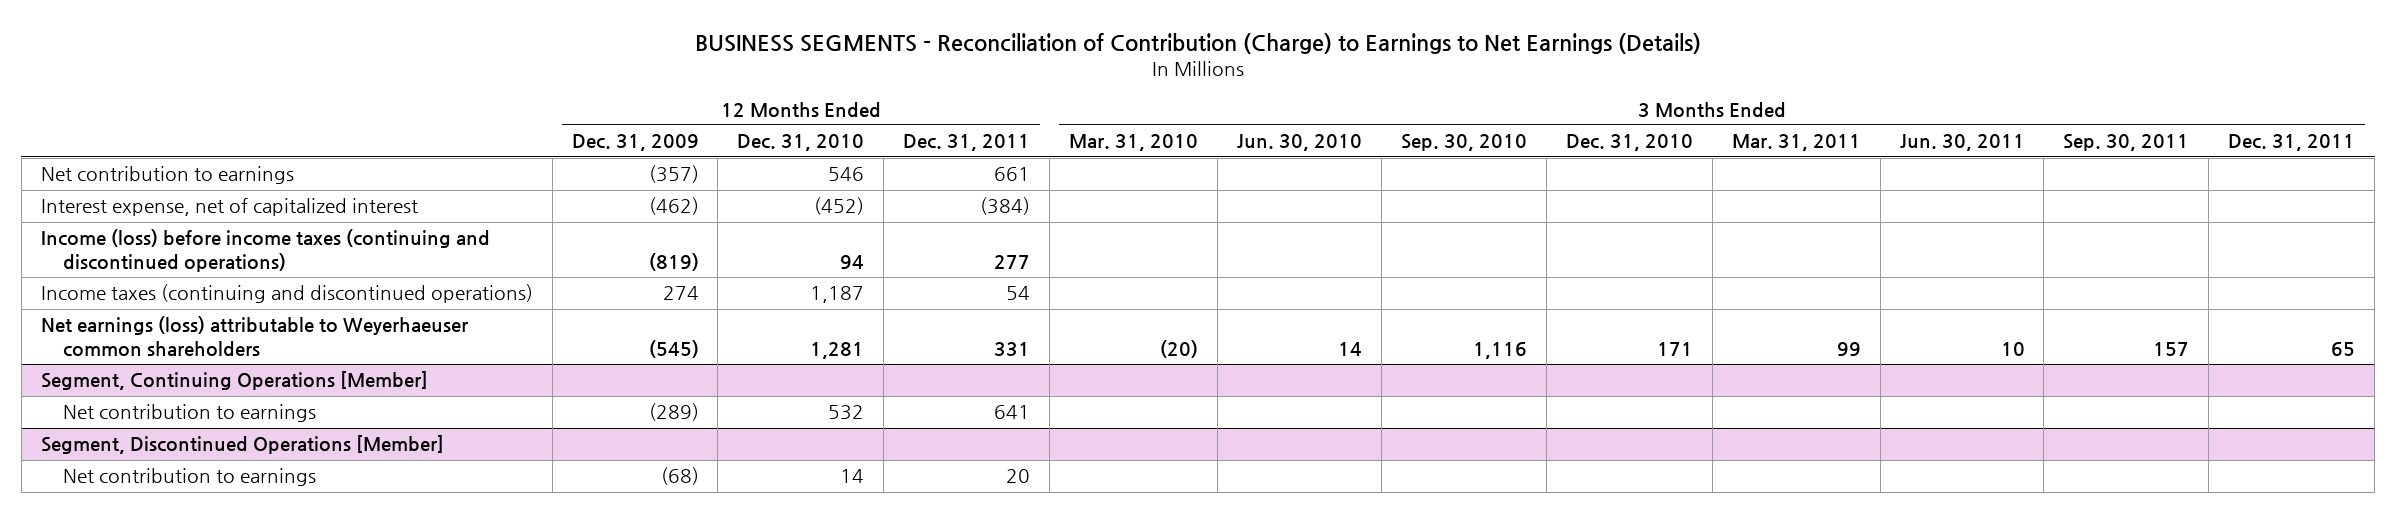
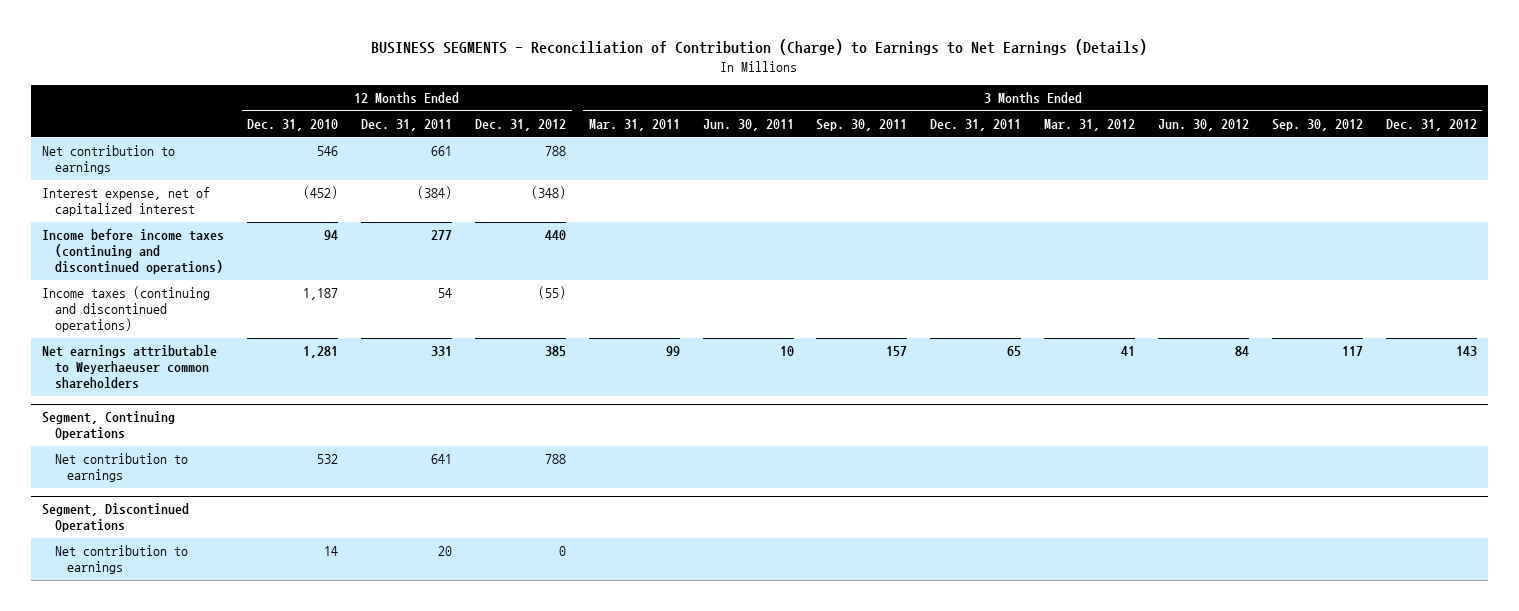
[571,134,699,152] Dec. 31, 2009 -> none
[1069,134,1199,152] Mar. 31, 2010 -> none
[1237,134,1363,152] Jun. 30, 2010 -> none
[1400,134,1527,152] Sep. 30, 2010 -> none
[1565,134,1693,152] Dec. 31, 2010 -> none
none -> [474,118,566,131] Dec. 31, 2012
none -> [1044,118,1136,131] Mar. 31, 2012
none -> [1157,118,1249,131] Jun. 30, 2012
none -> [1271,118,1363,131] Sep. 30, 2012
none -> [1385,118,1477,131] Dec. 31, 2012
[40,229,490,272] Income (loss) before income taxes (continuing and discontinued operations) -> [42,229,225,275] Income before income taxes (continuing and discontinued operations)
[40,316,468,357] Net earnings (loss) attributable to Weyerhaeuser common shareholders -> [42,345,218,389] Net earnings attributable to Weyerhaeuser common shareholders
[40,371,428,391] Segment, Continuing Operations [Member] -> [42,411,176,441] Segment, Continuing Operations
[40,435,444,455] Segment, Discontinued Operations [Member] -> [42,503,190,533] Segment, Discontinued Operations

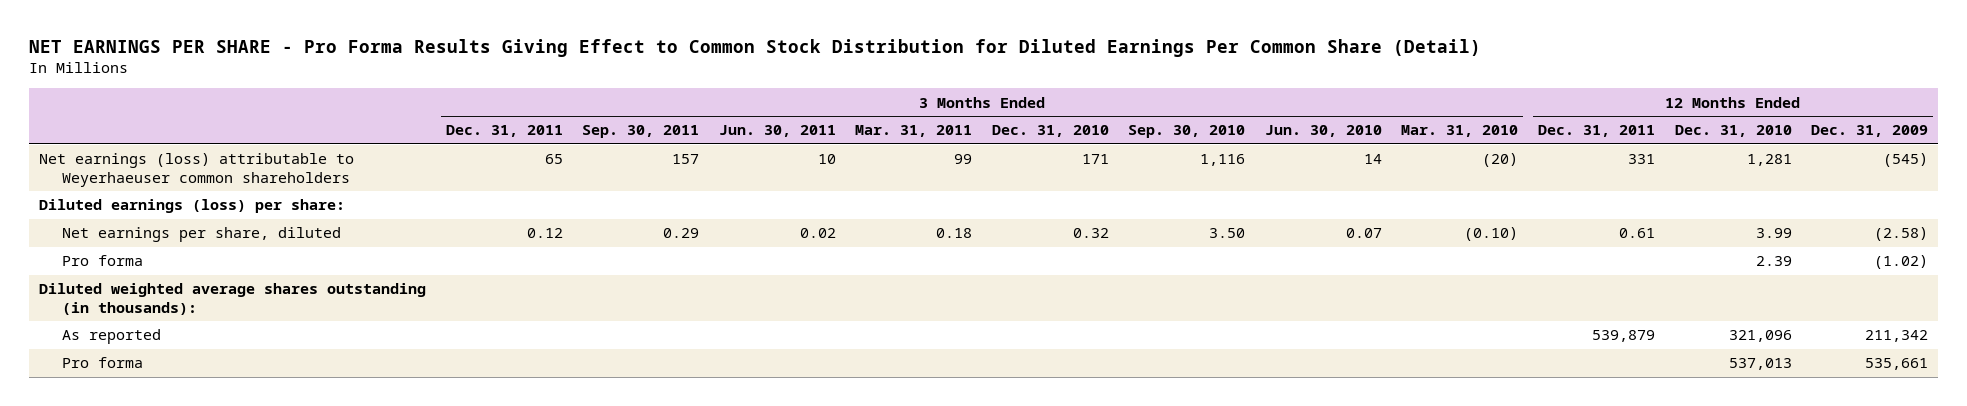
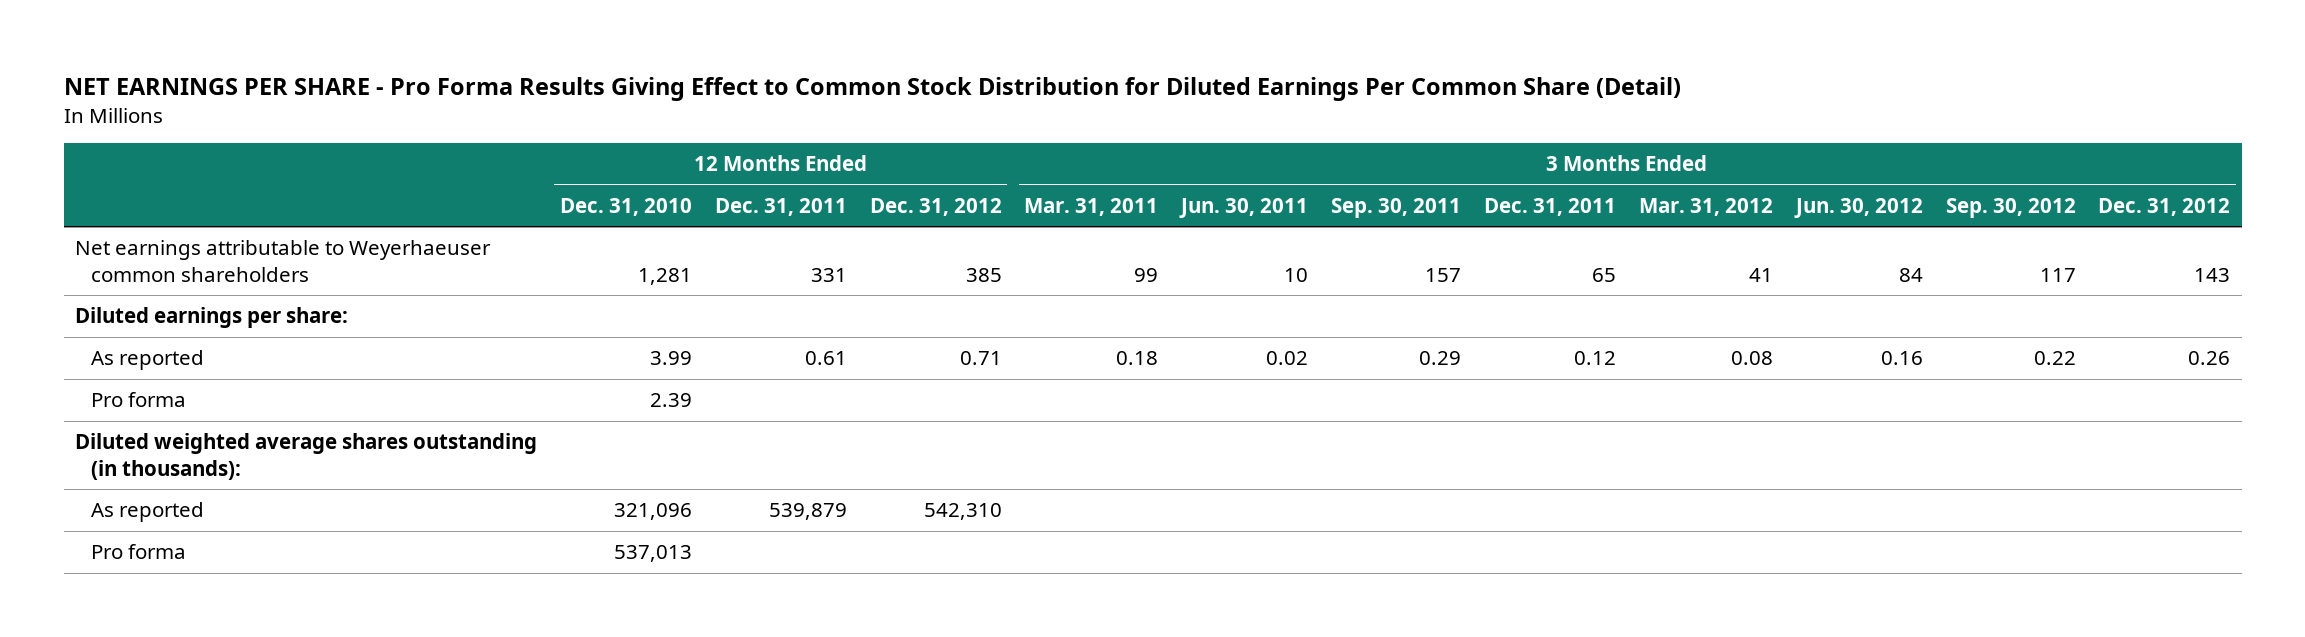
[991,125,1109,138] Dec. 31, 2010 -> none
[1128,125,1246,139] Sep. 30, 2010 -> none
[1264,125,1382,138] Jun. 30, 2010 -> none
[1401,125,1519,138] Mar. 31, 2010 -> none
[1811,125,1929,138] Dec. 31, 2009 -> none
none -> [869,197,1002,216] Dec. 31, 2012
none -> [1638,197,1773,216] Mar. 31, 2012
none -> [1793,197,1923,218] Jun. 30, 2012
none -> [1945,197,2076,218] Sep. 30, 2012
none -> [2098,197,2231,216] Dec. 31, 2012
[39,153,355,187] Net earnings (loss) attributable to Weyerhaeuser common shareholders -> [74,240,491,282] Net earnings attributable to Weyerhaeuser common shareholders
[39,199,346,214] Diluted earnings (loss) per share: -> [74,307,348,329] Diluted earnings per share:
[61,227,341,243] Net earnings per share, diluted -> [90,350,204,371] As reported

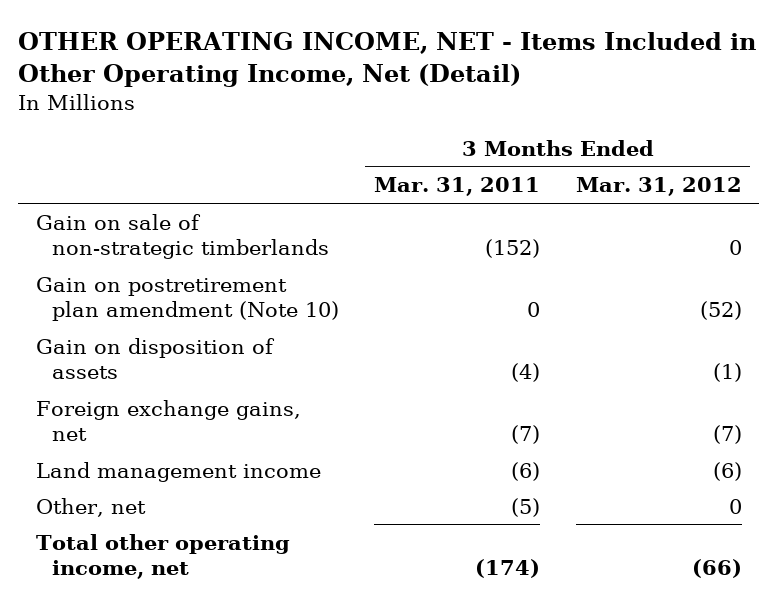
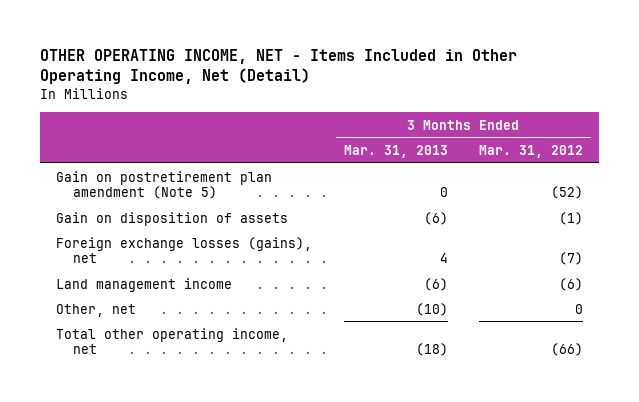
[374,177,541,197] Mar. 31, 2011 -> none
none -> [343,144,448,158] Mar. 31, 2013
[36,213,329,260] Gain on sale of non-strategic timberlands -> none
[36,276,339,322] Gain on postretirement plan amendment (Note 10) -> [56,170,273,200] Gain on postretirement plan amendment (Note 5)
[36,399,302,442] Foreign exchange gains, net -> [56,236,313,264] Foreign exchange losses (gains), net

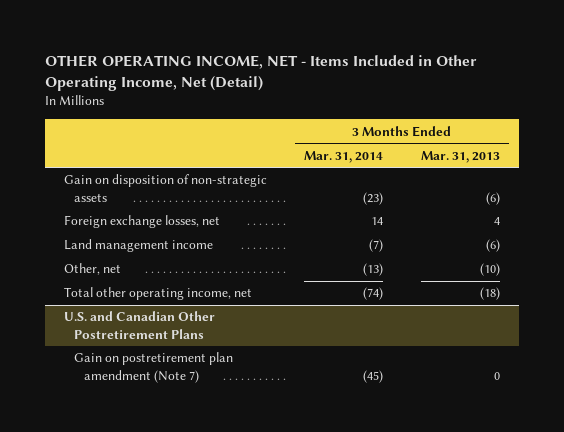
[479,144,584,158] Mar. 31, 2012 -> none
none -> [304,150,384,163] Mar. 31, 2014
[56,170,273,200] Gain on postretirement plan amendment (Note 5) -> none
[56,211,289,226] Gain on disposition of assets -> [63,174,267,202] Gain on disposition of non-strategic assets
[56,236,313,264] Foreign exchange losses (gains), net -> [63,215,220,229] Foreign exchange losses, net
none -> [63,311,215,339] U.S. and Canadian Other Postretirement Plans
none -> [73,352,233,383] Gain on postretirement plan amendment (Note 7)

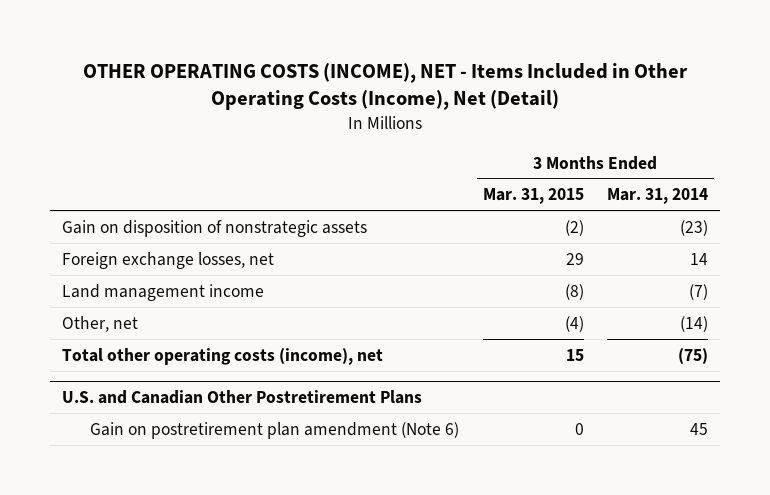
[44,54,477,92] OTHER OPERATING INCOME, NET - Items Included in Other Operating Income, Net (Detail) -> [83,62,689,111] OTHER OPERATING COSTS (INCOME), NET - Items Included in Other Operating Costs (Income), Net (Detail)
[421,150,501,163] Mar. 31, 2013 -> none
none -> [482,188,584,205] Mar. 31, 2015
[63,174,267,202] Gain on disposition of non-strategic assets -> [62,219,368,237] Gain on disposition of nonstrategic assets
[363,263,384,277] (13) -> [680,315,709,332] (14)
[63,287,252,301] Total other operating income, net -> [62,347,384,365] Total other operating costs (income), net
[363,287,384,301] (74) -> [678,347,709,364] (75)
[73,352,233,383] Gain on postretirement plan amendment (Note 7) -> [90,421,460,439] Gain on postretirement plan amendment (Note 6)
[363,369,384,383] (45) -> [690,422,709,435] 45

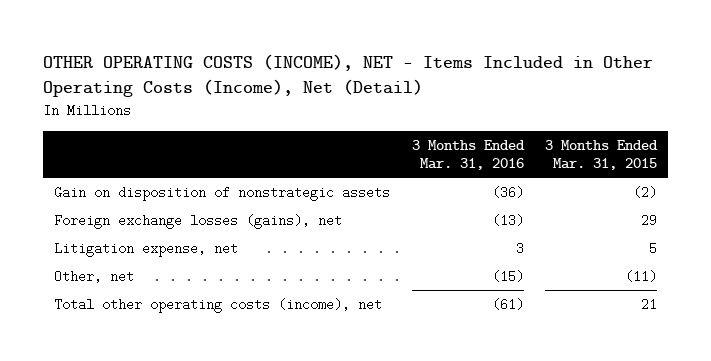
[607,188,709,205] Mar. 31, 2014 -> none
none -> [411,139,525,171] 3 Months Ended Mar. 31, 2016
[62,283,265,301] Land management income -> none
[62,390,423,405] U.S. and Canadian Other Postretirement Plans -> none
[90,421,460,439] Gain on postretirement plan amendment (Note 6) -> none
[62,251,275,269] Foreign exchange losses, net -> [54,213,343,229] Foreign exchange losses (gains), net
none -> [54,241,239,257] Litigation expense, net
[564,315,584,332] (4) -> [625,269,658,283] (11)
[565,348,584,361] 15 -> [641,297,658,311] 21

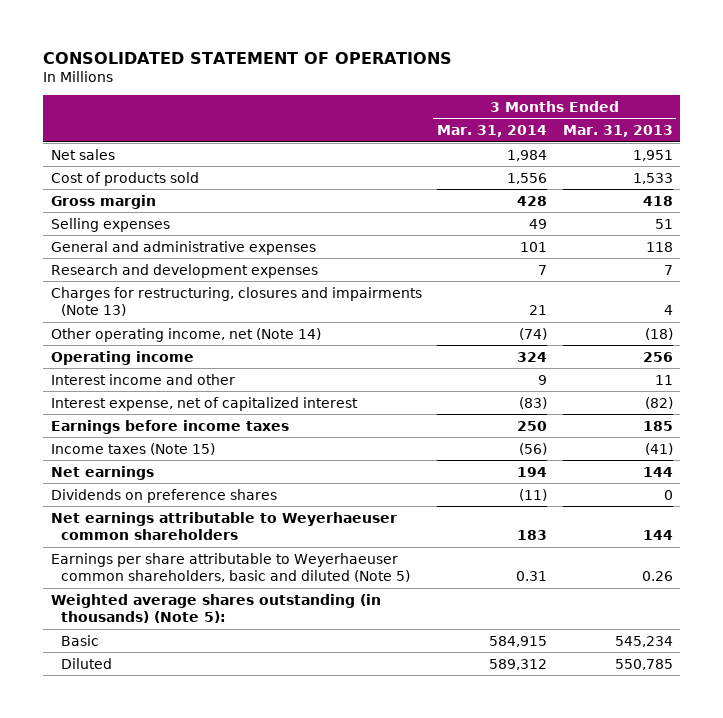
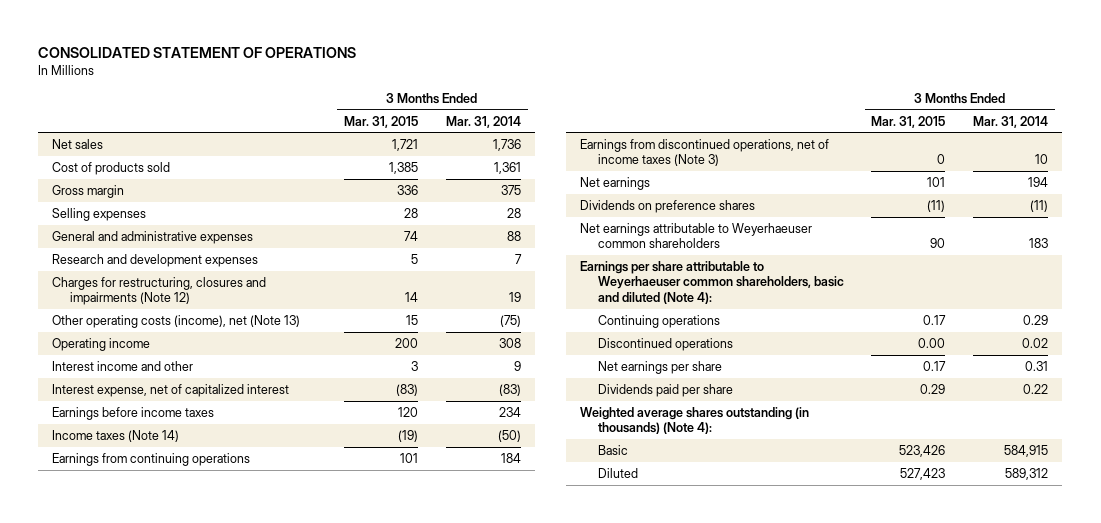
[562,125,673,138] Mar. 31, 2013 -> none
none -> [343,115,418,128] Mar. 31, 2015
[507,149,548,161] 1,984 -> [492,138,521,151] 1,736
[507,172,548,184] 1,556 -> [493,161,521,174] 1,361
[517,195,548,206] 428 -> [500,184,521,195] 375
[529,218,548,229] 49 -> [506,207,521,218] 28
[520,241,548,252] 101 -> [506,230,521,241] 88
[50,286,422,316] Charges for restructuring, closures and impairments (Note 13) -> [52,276,267,306] Charges for restructuring, closures and impairments (Note 12)
[529,304,548,315] 21 -> [508,292,521,303] 19
[50,327,321,342] Other operating income, net (Note 14) -> [52,314,301,328] Other operating costs (income), net (Note 13)
[519,327,548,340] (74) -> [499,314,521,327] (75)
[517,351,548,362] 324 -> [498,337,521,348] 308
[517,420,548,431] 250 -> [498,406,521,417] 234
[50,442,215,455] Income taxes (Note 15) -> [52,429,180,442] Income taxes (Note 14)
[519,442,548,455] (56) -> [497,429,521,442] (50)
none -> [52,452,251,466] Earnings from continuing operations
none -> [579,138,829,167] Earnings from discontinued operations, net of income taxes (Note 3)
none -> [579,260,844,304] Earnings per share attributable to Weyerhaeuser common shareholders, basic and diluted (Note 4):
none -> [597,314,720,328] Continuing operations
none -> [597,337,733,351] Discontinued operations
[50,552,410,582] Earnings per share attributable to Weyerhaeuser common shareholders, basic and diluted (Note 5) -> [597,360,722,374] Net earnings per share
none -> [597,383,733,397] Dividends paid per share
[50,593,381,623] Weighted average shares outstanding (in thousands) (Note 5): -> [579,406,809,435] Weighted average shares outstanding (in thousands) (Note 4):

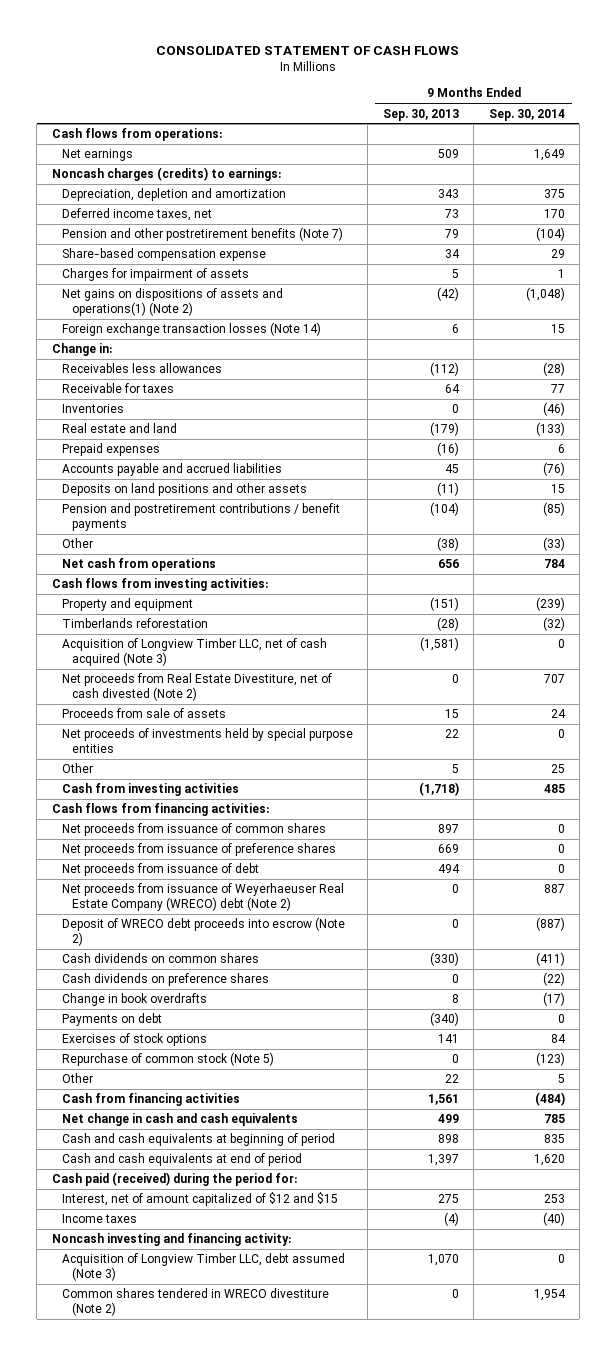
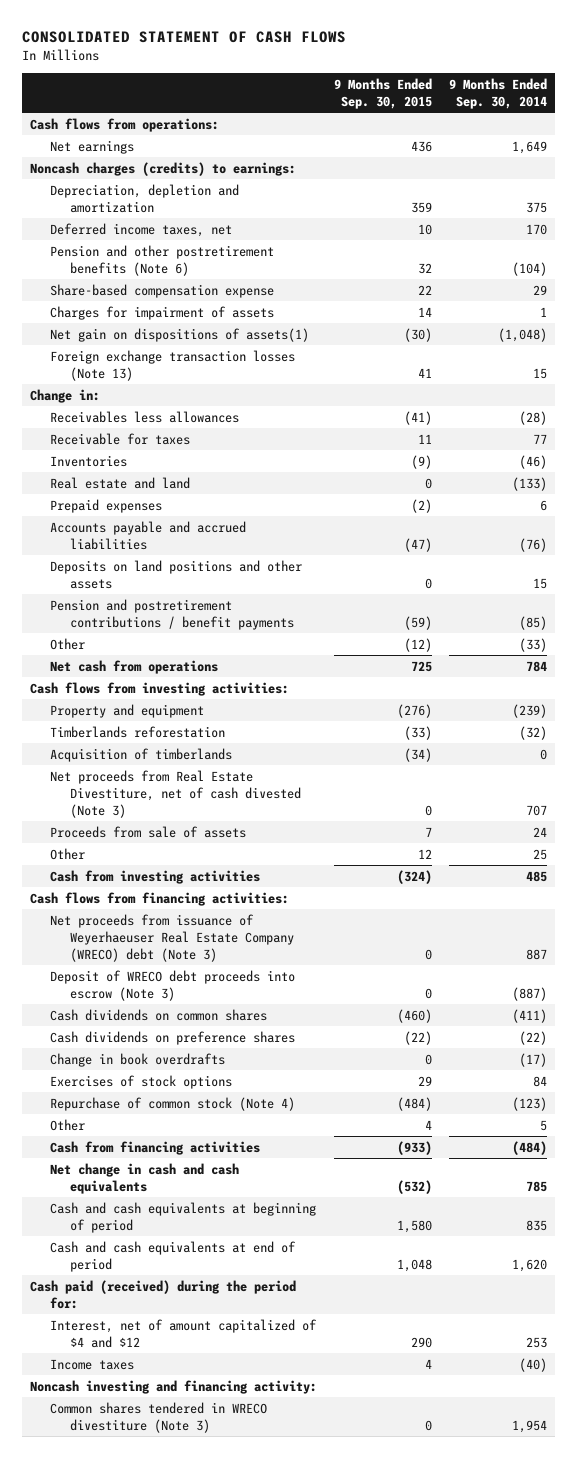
[382,108,459,121] Sep. 30, 2013 -> none
none -> [334,77,433,109] 9 Months Ended Sep. 30, 2015
[61,227,343,242] Pension and other postretirement benefits (Note 7) -> [50,244,275,276] Pension and other postretirement benefits (Note 6)
[61,288,283,316] Net gains on dispositions of assets and operations(1) (Note 2) -> [50,327,310,342] Net gain on dispositions of assets(1)
[61,322,321,337] Foreign exchange transaction losses (Note 14) -> [50,349,296,381] Foreign exchange transaction losses (Note 13)
[61,638,327,666] Acquisition of Longview Timber LLC, net of cash acquired (Note 3) -> none
none -> [50,747,233,762] Acquisition of timberlands
[61,673,332,701] Net proceeds from Real Estate Divestiture, net of cash divested (Note 2) -> [50,769,301,818] Net proceeds from Real Estate Divestiture, net of cash divested (Note 3)
[61,728,353,753] Net proceeds of investments held by special purpose entities -> none
[61,823,326,837] Net proceeds from issuance of common shares -> none
[61,843,336,857] Net proceeds from issuance of preference shares -> none
[61,863,259,877] Net proceeds from issuance of debt -> none
[61,883,344,911] Net proceeds from issuance of Weyerhaeuser Real Estate Company (WRECO) debt (Note 2) -> [50,913,294,962] Net proceeds from issuance of Weyerhaeuser Real Estate Company (WRECO) debt (Note 3)
[61,917,345,946] Deposit of WRECO debt proceeds into escrow (Note 2) -> [50,969,296,1001] Deposit of WRECO debt proceeds into escrow (Note 3)
[61,1013,162,1027] Payments on debt -> none
[61,1052,274,1067] Repurchase of common stock (Note 5) -> [50,1096,296,1111] Repurchase of common stock (Note 4)
[61,1192,338,1207] Interest, net of amount capitalized of $12 and $15 -> [50,1318,318,1348] Interest, net of amount capitalized of $4 and $12
[61,1253,345,1281] Acquisition of Longview Timber LLC, debt assumed (Note 3) -> none
[61,1288,329,1316] Common shares tendered in WRECO divestiture (Note 2) -> [50,1401,268,1433] Common shares tendered in WRECO divestiture (Note 3)

